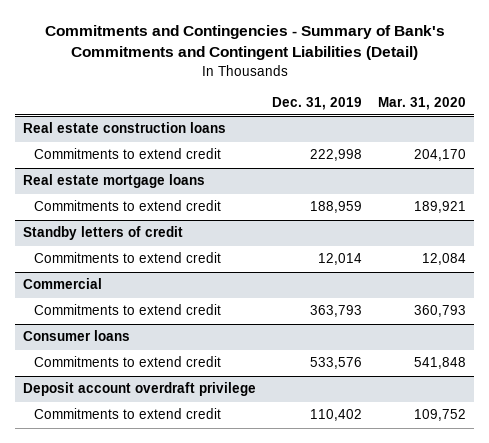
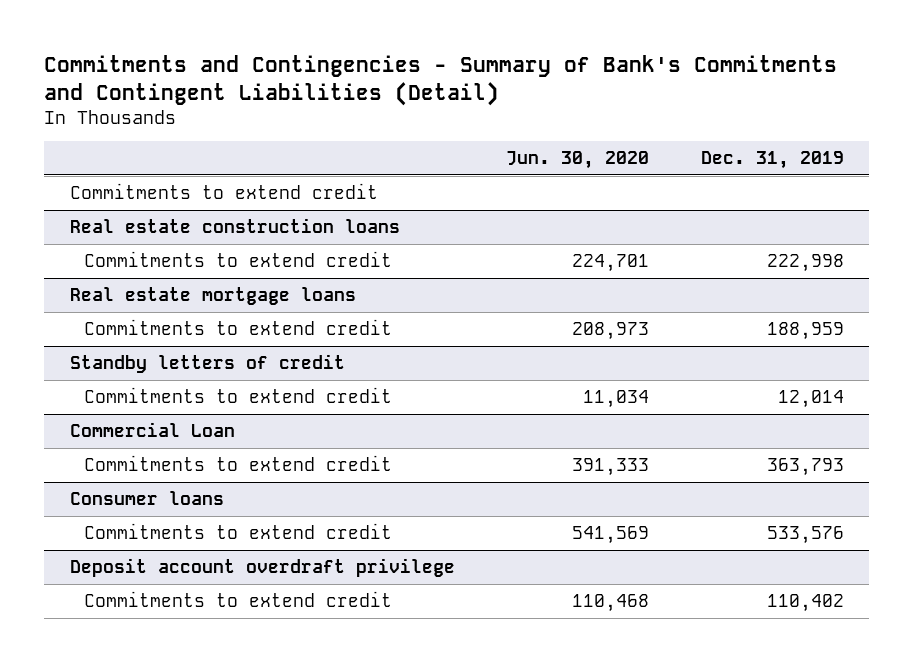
[377,96,466,110] Mar. 31, 2020 -> none
none -> [506,151,650,170] Jun. 30, 2020
none -> [70,182,379,199] Commitments to extend credit
[23,278,103,290] Commercial -> [70,421,236,437] Commercial Loan

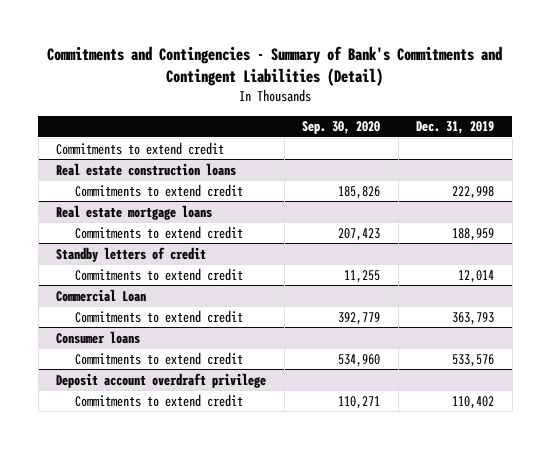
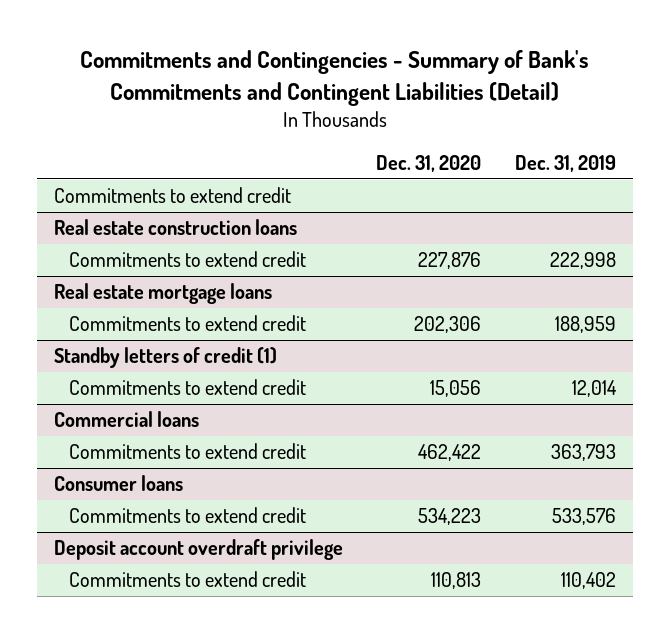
[302,121,381,135] Sep. 30, 2020 -> none
none -> [376,155,482,173] Dec. 31, 2020
[56,246,207,262] Standby letters of credit -> [53,347,277,369] Standby letters of credit (1)
[56,288,147,302] Commercial Loan -> [53,411,199,428] Commercial loans

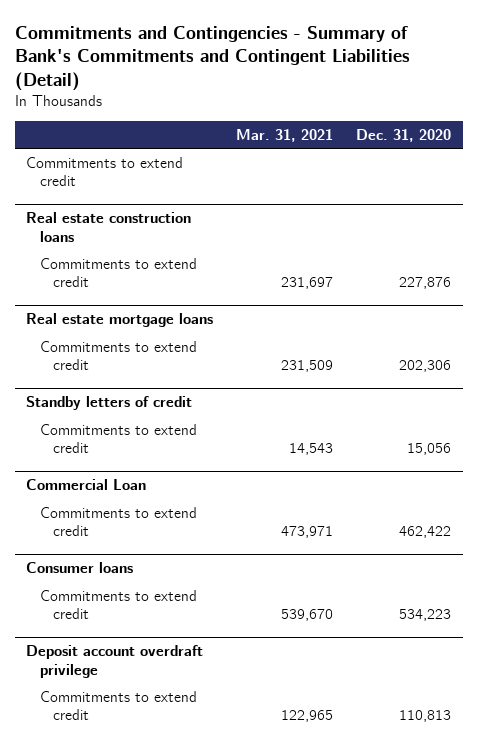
[514,155,616,173] Dec. 31, 2019 -> none
none -> [236,129,334,143] Mar. 31, 2021
[53,347,277,369] Standby letters of credit (1) -> [26,396,193,411] Standby letters of credit
[53,411,199,428] Commercial loans -> [26,479,147,491] Commercial Loan

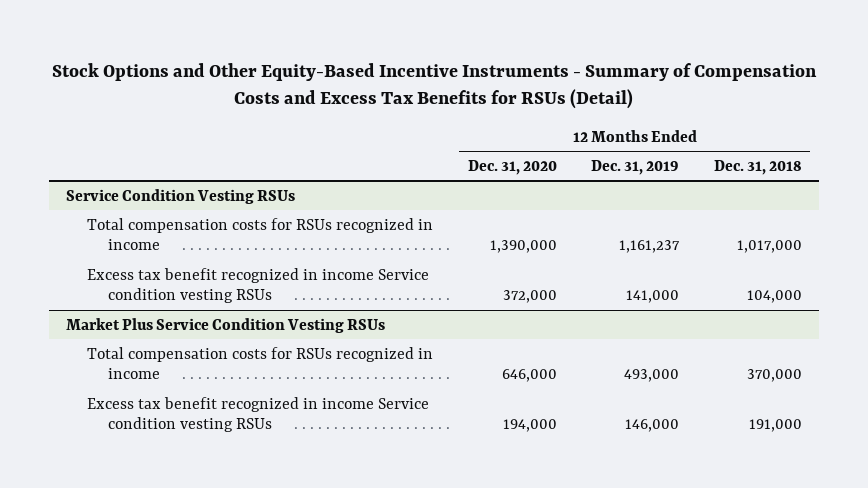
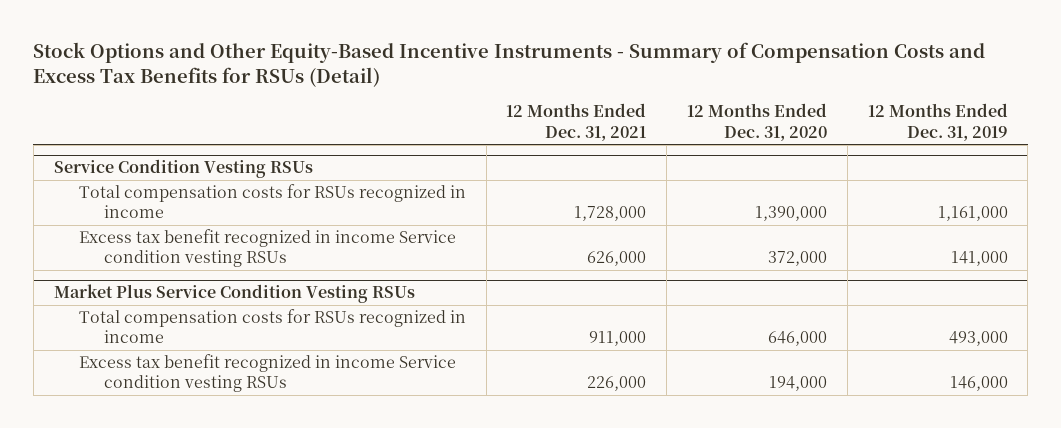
[713,159,802,175] Dec. 31, 2018 -> none
none -> [506,103,647,141] 12 Months Ended Dec. 31, 2021
[619,240,681,254] 1,161,237 -> [937,206,1008,222] 1,161,000

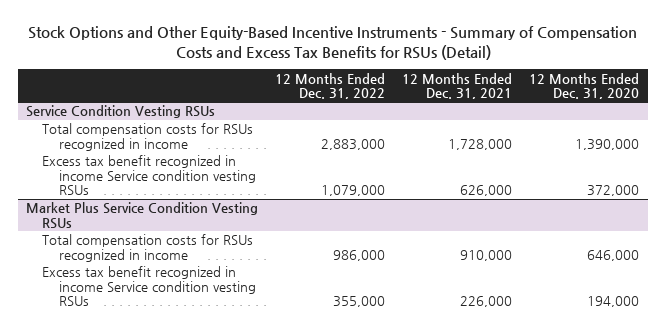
[867,103,1008,141] 12 Months Ended Dec. 31, 2019 -> none
none -> [275,72,386,99] 12 Months Ended Dec. 31, 2022
[589,331,647,347] 911,000 -> [460,249,513,261] 910,000

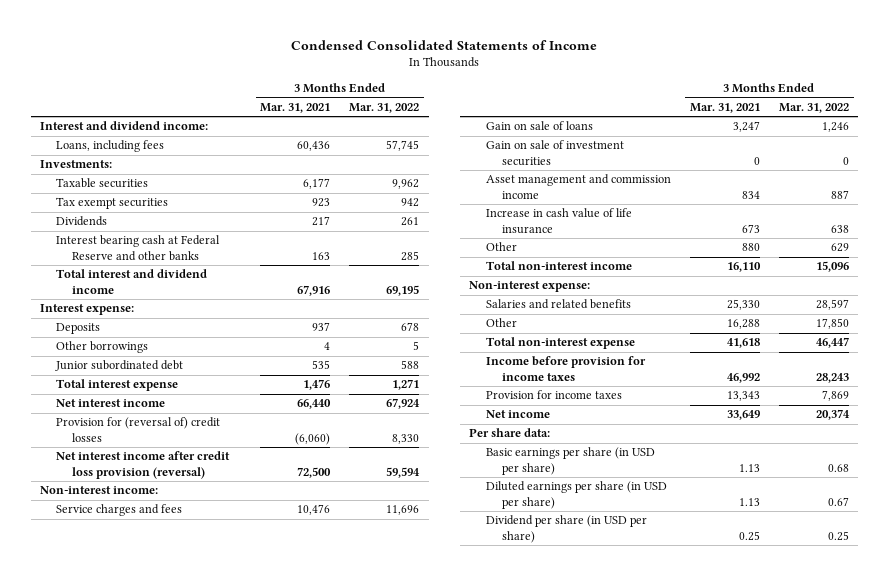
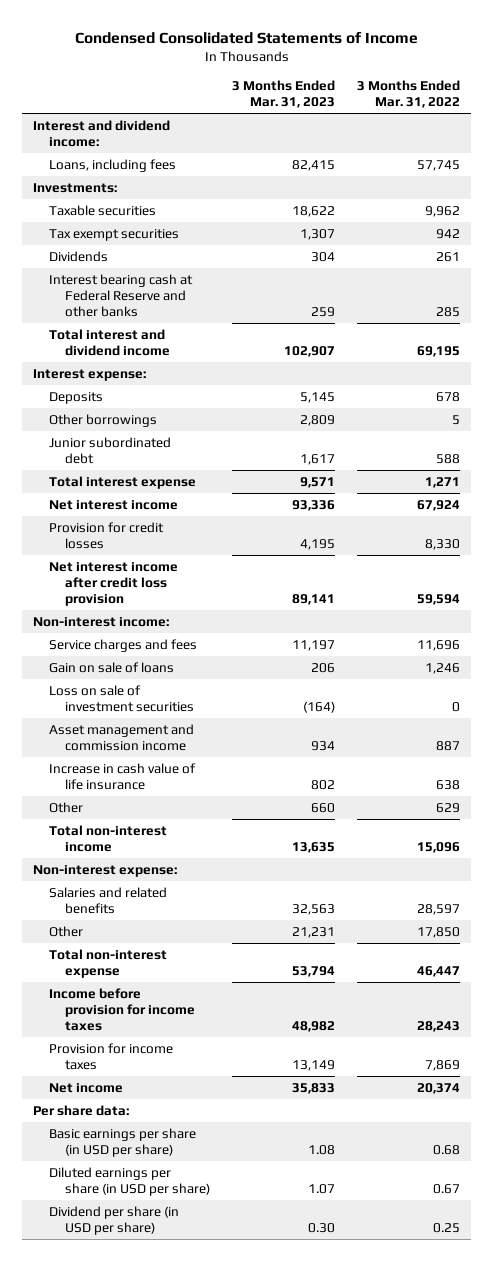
[260,102,331,113] Mar. 31, 2021 -> none
none -> [231,80,335,109] 3 Months Ended Mar. 31, 2023
[56,417,221,442] Provision for (reversal of) credit losses -> [48,521,164,549] Provision for credit losses
[56,451,231,479] Net interest income after credit loss provision (reversal) -> [48,561,178,606] Net interest income after credit loss provision
[485,140,624,166] Gain on sale of investment securities -> [48,684,194,712] Loss on sale of investment securities

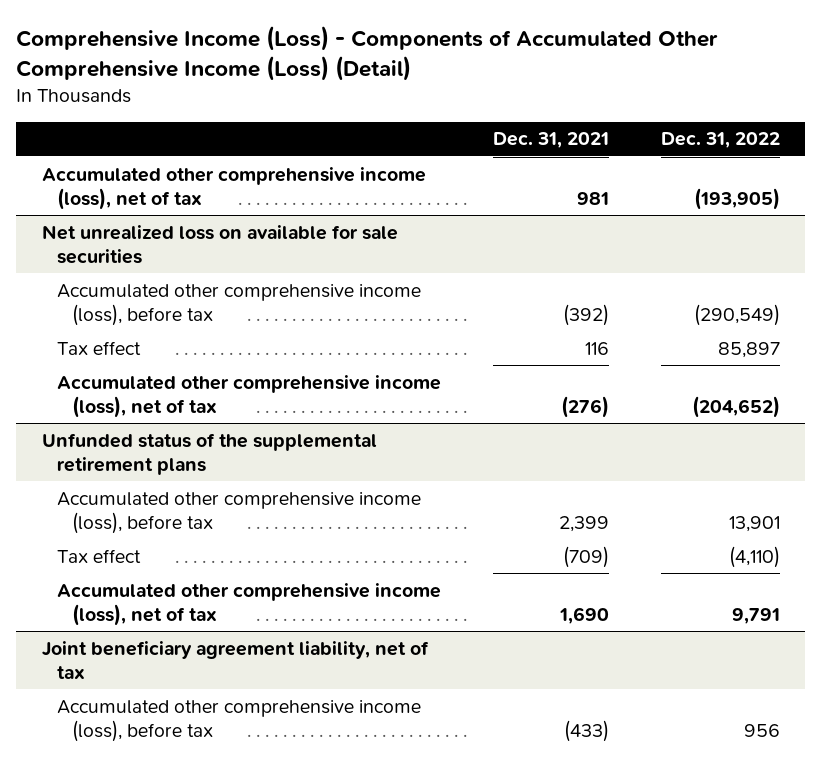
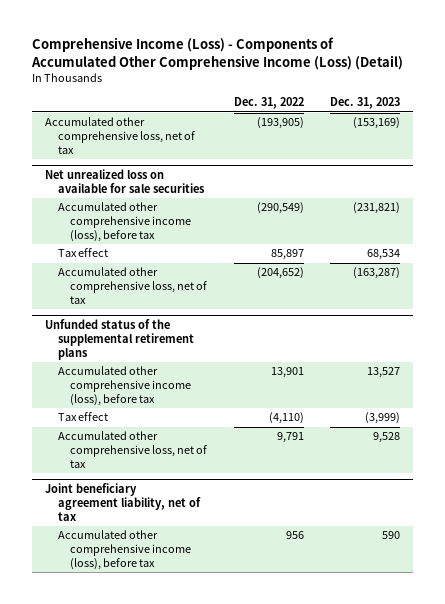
[492,132,609,149] Dec. 31, 2021 -> none
none -> [330,97,401,110] Dec. 31, 2023
[41,166,426,210] Accumulated other comprehensive income (loss), net of tax -> [44,117,195,155] Accumulated other comprehensive loss, net of tax
[56,374,441,418] Accumulated other comprehensive income (loss), net of tax -> [57,267,208,305] Accumulated other comprehensive loss, net of tax
[56,582,441,626] Accumulated other comprehensive income (loss), net of tax -> [57,431,208,469] Accumulated other comprehensive loss, net of tax

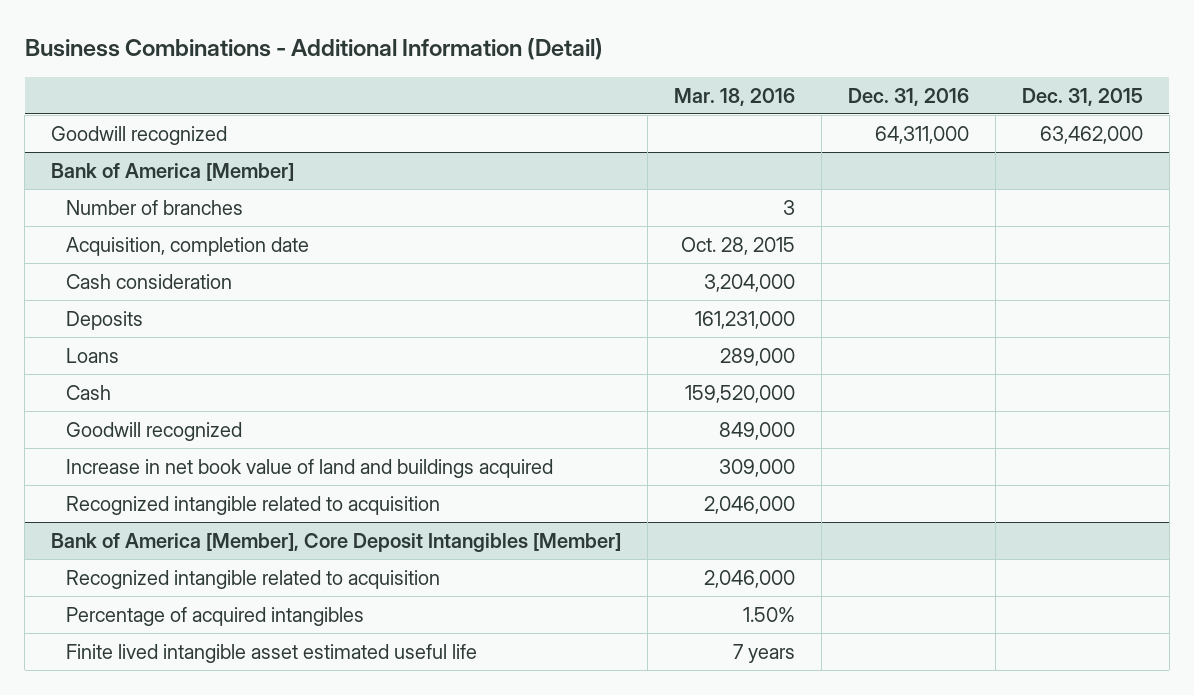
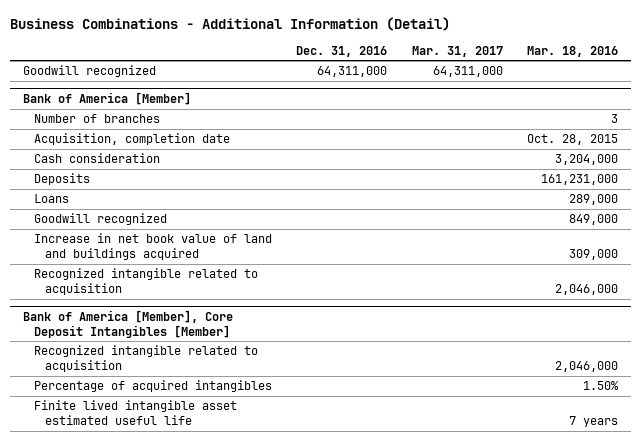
[1021,87,1143,106] Dec. 31, 2015 -> none
none -> [411,45,503,57] Mar. 31, 2017
[66,385,112,401] Cash -> none

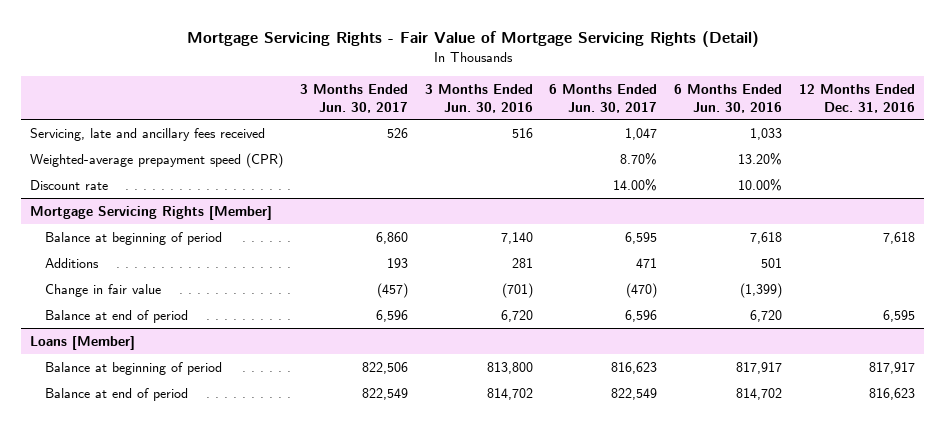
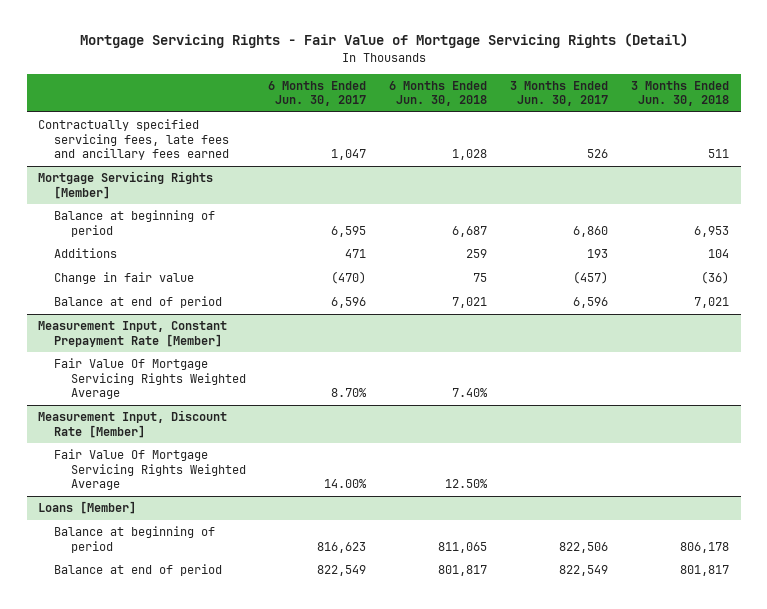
[424,84,533,113] 3 Months Ended Jun. 30, 2016 -> none
[674,84,783,113] 6 Months Ended Jun. 30, 2016 -> none
[799,84,916,113] 12 Months Ended Dec. 31, 2016 -> none
none -> [389,80,488,107] 6 Months Ended Jun. 30, 2018
none -> [631,80,730,107] 3 Months Ended Jun. 30, 2018
[29,152,283,168] Weighted-average prepayment speed (CPR) -> none
[29,179,108,190] Discount rate -> none
[29,127,265,141] Servicing, late and ancillary fees received -> [38,119,230,161] Contractually specified servicing fees, late fees and ancillary fees earned
none -> [38,321,228,347] Measurement Input, Constant Prepayment Rate [Member]
none -> [54,358,246,400] Fair Value Of Mortgage Servicing Rights Weighted Average
none -> [38,410,228,438] Measurement Input, Discount Rate [Member]
none -> [54,449,246,491] Fair Value Of Mortgage Servicing Rights Weighted Average

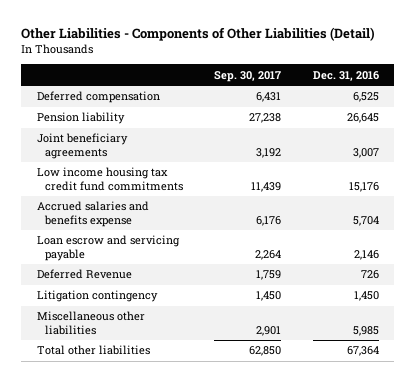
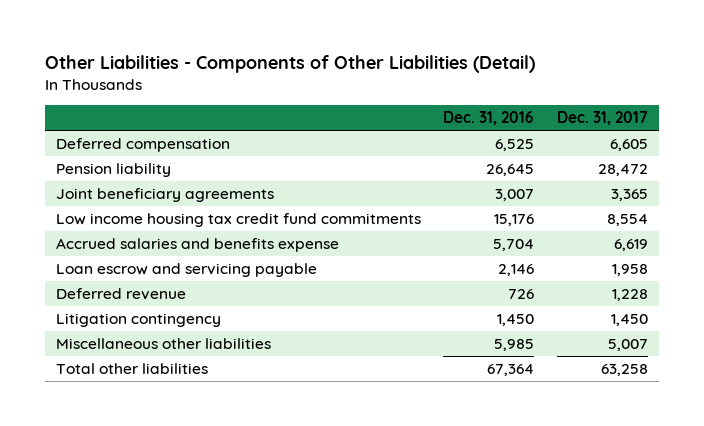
[214,70,282,82] Sep. 30, 2017 -> none
none -> [556,111,648,126] Dec. 31, 2017
[36,269,132,280] Deferred Revenue -> [56,288,187,301] Deferred revenue

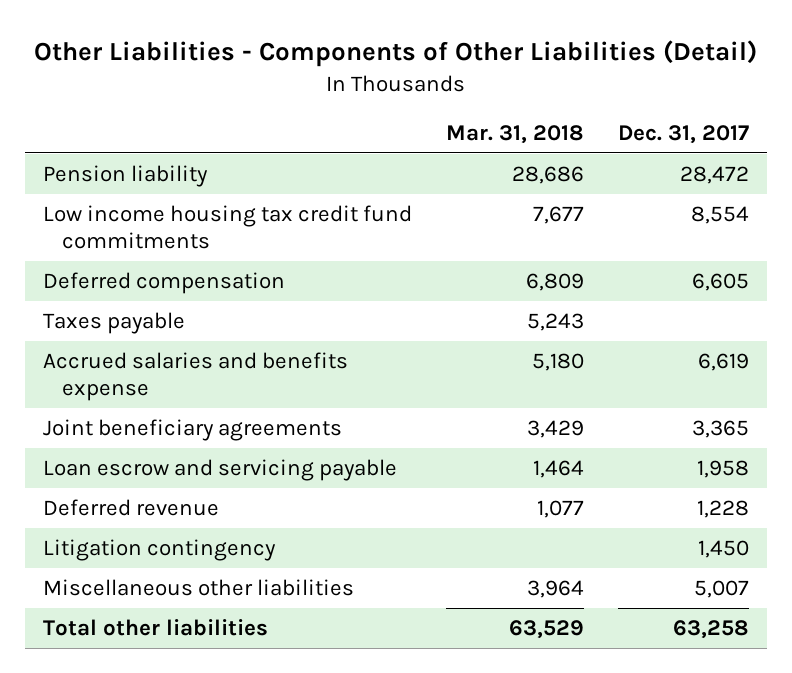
[443,111,535,126] Dec. 31, 2016 -> none
none -> [446,125,585,145] Mar. 31, 2018
[56,138,231,153] Deferred compensation -> [42,271,285,294] Deferred compensation
none -> [42,311,185,334] Taxes payable
[56,188,275,203] Joint beneficiary agreements -> [42,418,342,441] Joint beneficiary agreements

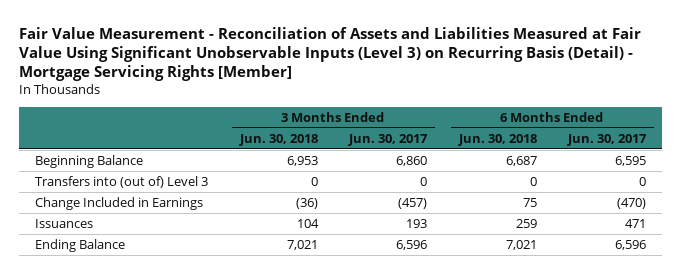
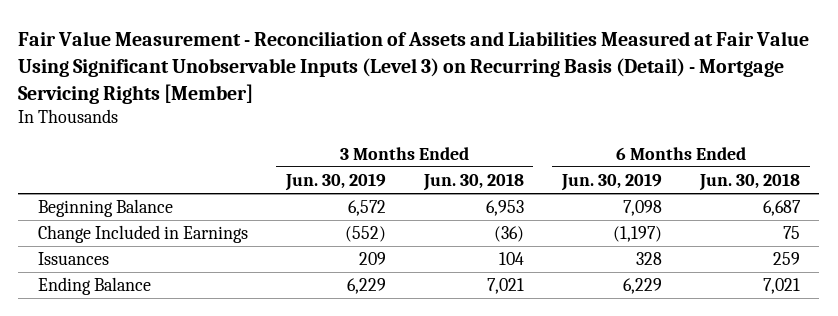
[348,133,429,146] Jun. 30, 2017 -> none
[567,133,648,146] Jun. 30, 2017 -> none
none -> [284,172,386,191] Jun. 30, 2019
none -> [560,172,662,191] Jun. 30, 2019
[35,175,209,188] Transfers into (out of) Level 3 -> none

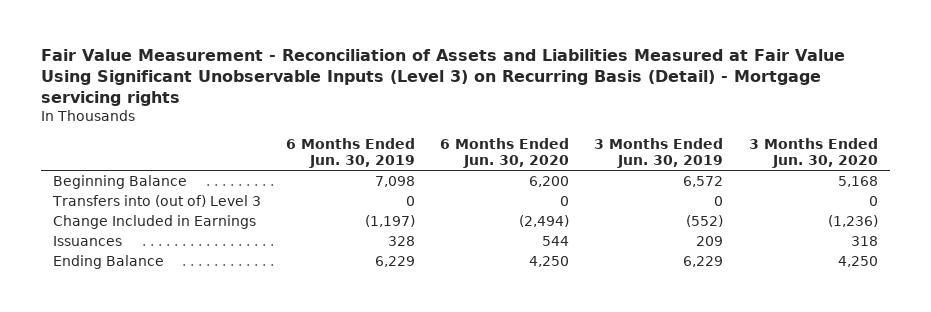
[18,30,810,104] Fair Value Measurement - Reconciliation of Assets and Liabilities Measured at Fair Value Using Significant Unobservable Inputs (Level 3) on Recurring Basis (Detail) - Mortgage Servicing Rights [Member] -> [40,49,845,107] Fair Value Measurement - Reconciliation of Assets and Liabilities Measured at Fair Value Using Significant Unobservable Inputs (Level 3) on Recurring Basis (Detail) - Mortgage servicing rights
[422,172,524,191] Jun. 30, 2018 -> none
[699,172,801,191] Jun. 30, 2018 -> none
none -> [440,138,570,169] 6 Months Ended Jun. 30, 2020
none -> [748,138,878,169] 3 Months Ended Jun. 30, 2020
none -> [52,194,262,207] Transfers into (out of) Level 3

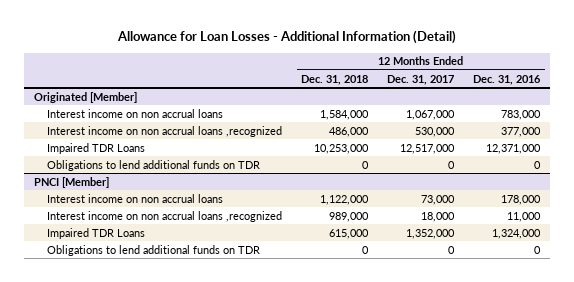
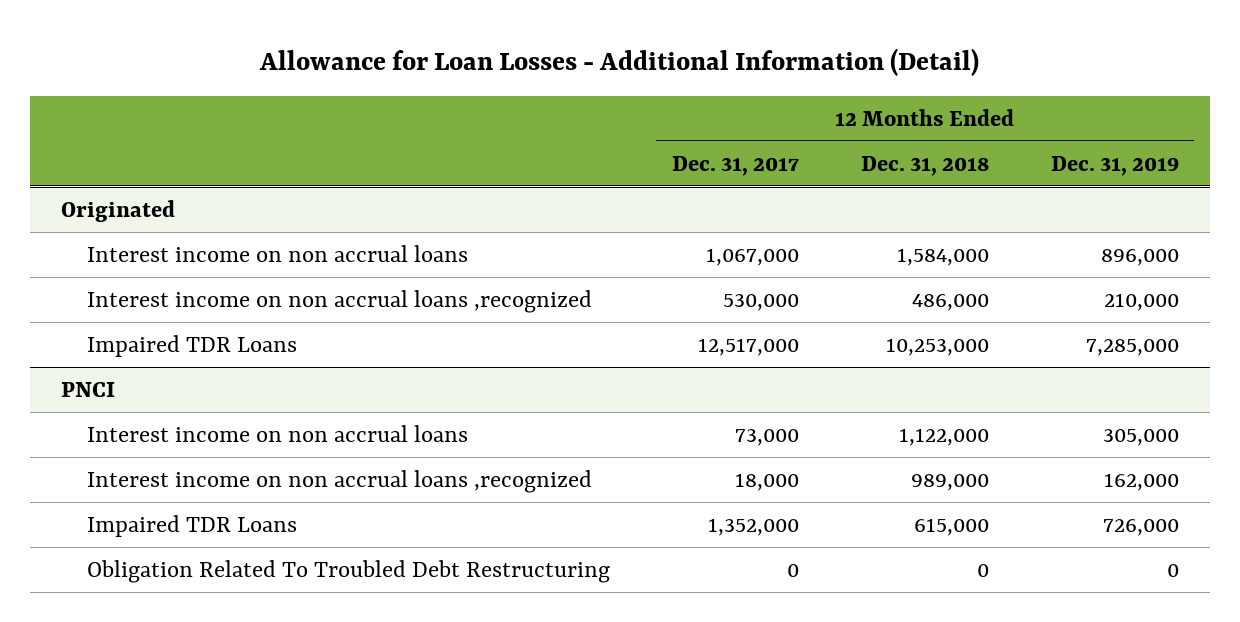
[473,74,542,85] Dec. 31, 2016 -> none
none -> [1050,155,1179,176] Dec. 31, 2019
[33,91,137,103] Originated [Member] -> [61,199,176,222] Originated
[47,159,261,171] Obligations to lend additional funds on TDR -> none
[33,176,109,188] PNCI [Member] -> [61,381,116,397] PNCI
[47,244,261,256] Obligations to lend additional funds on TDR -> [86,559,610,583] Obligation Related To Troubled Debt Restructuring

